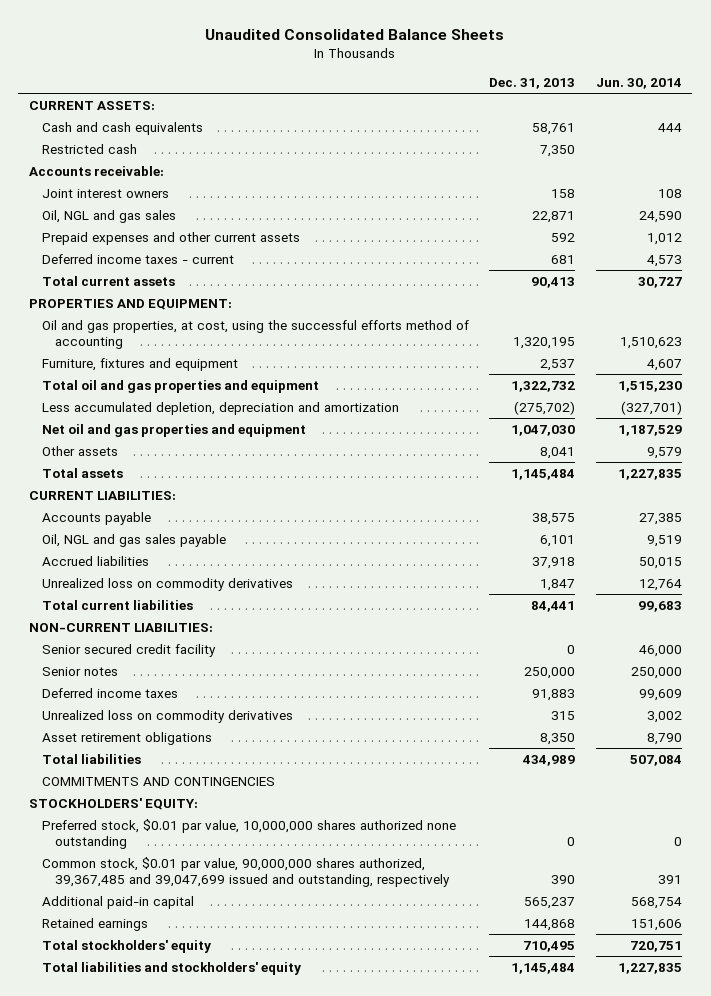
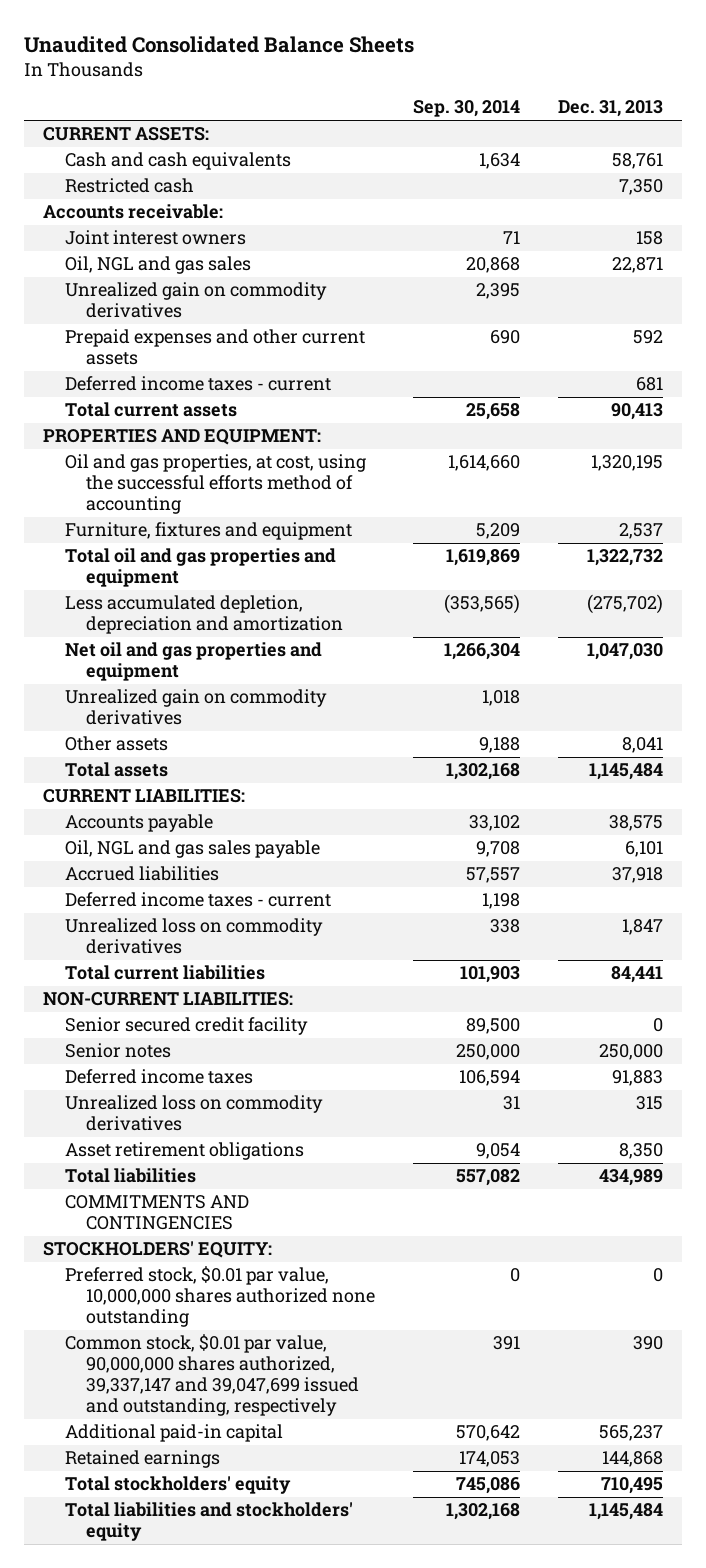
[595,78,682,90] Jun. 30, 2014 -> none
none -> [412,100,520,118] Sep. 30, 2014
none -> [64,282,327,319] Unrealized gain on commodity derivatives
none -> [64,689,327,726] Unrealized gain on commodity derivatives
none -> [64,892,331,908] Deferred income taxes - current
[41,856,450,887] Common stock, $0.01 par value, 90,000,000 shares authorized, 39,367,485 and 39,047,699 issued and outstanding, respectively -> [64,1334,359,1417] Common stock, $0.01 par value, 90,000,000 shares authorized, 39,337,147 and 39,047,699 issued and outstanding, respectively

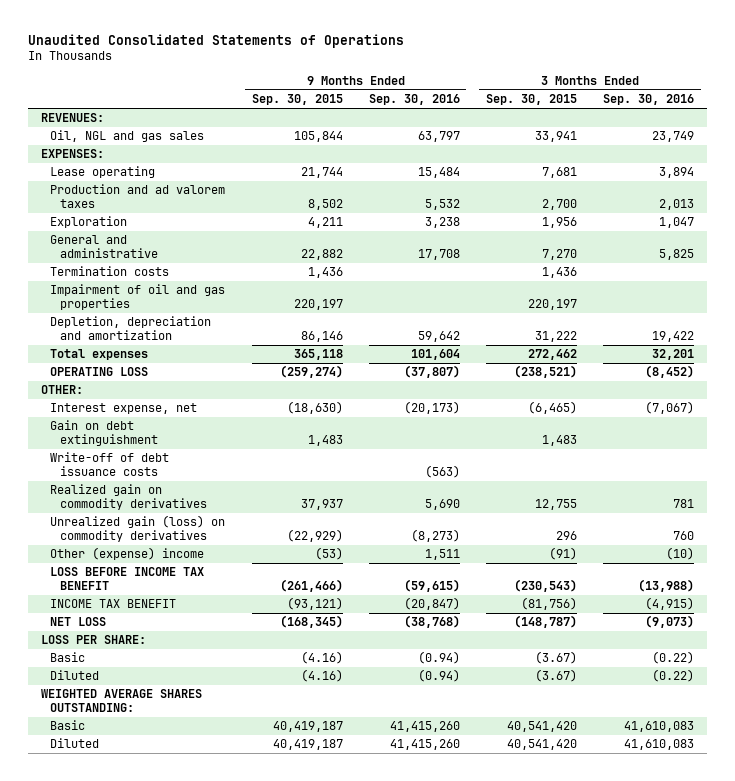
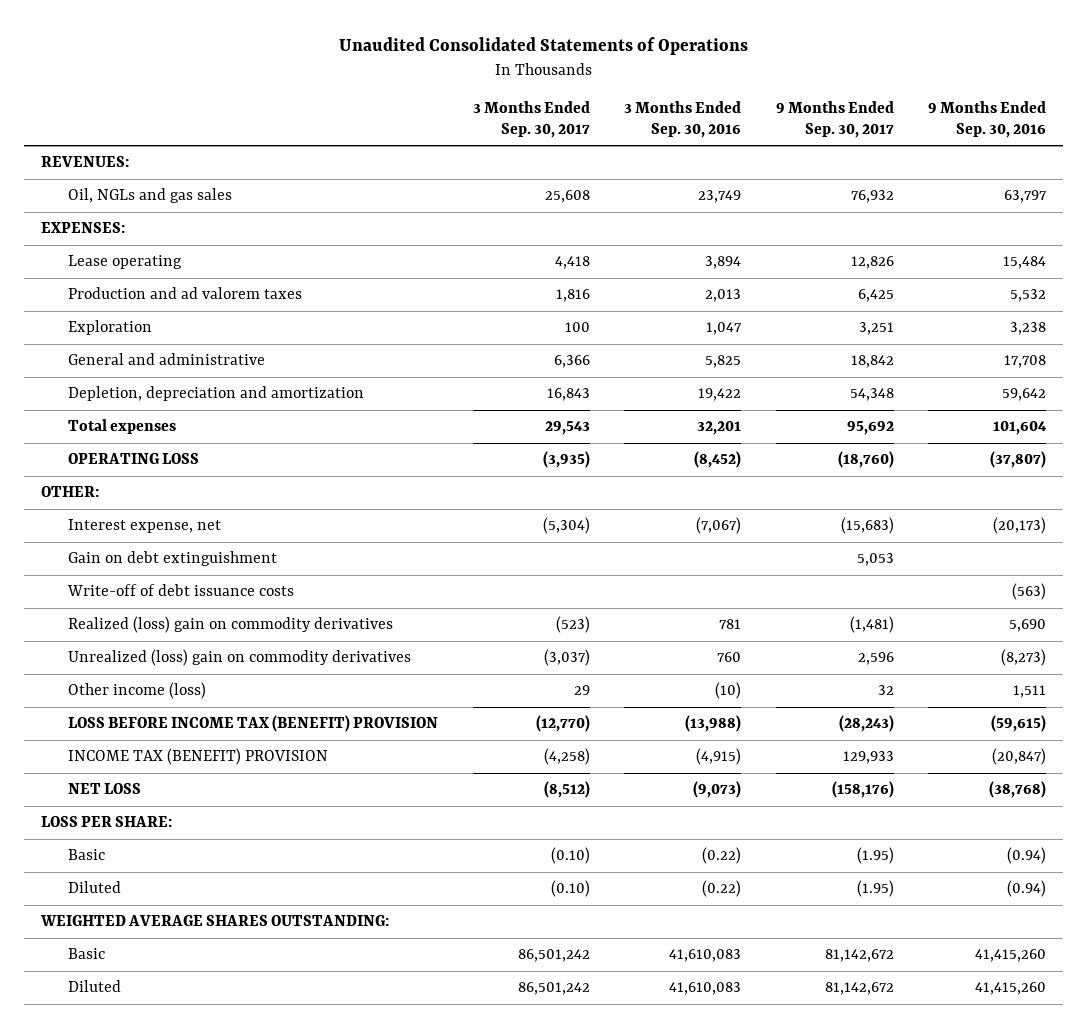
[251,94,343,106] Sep. 30, 2015 -> none
[486,94,578,106] Sep. 30, 2015 -> none
none -> [472,101,590,138] 3 Months Ended Sep. 30, 2017
none -> [775,101,894,138] 9 Months Ended Sep. 30, 2017
[50,130,205,143] Oil, NGL and gas sales -> [68,188,233,204] Oil, NGLs and gas sales
[50,266,170,277] Termination costs -> none
[50,284,226,310] Impairment of oil and gas properties -> none
[50,484,207,510] Realized gain on commodity derivatives -> [68,616,394,634] Realized (loss) gain on commodity derivatives
[50,515,226,542] Unrealized gain (loss) on commodity derivatives -> [68,649,412,667] Unrealized (loss) gain on commodity derivatives
[50,547,205,561] Other (expense) income -> [68,682,207,700] Other income (loss)
[50,567,205,590] LOSS BEFORE INCOME TAX BENEFIT -> [68,715,439,733] LOSS BEFORE INCOME TAX (BENEFIT) PROVISION
[50,599,177,609] INCOME TAX BENEFIT -> [68,748,329,766] INCOME TAX (BENEFIT) PROVISION

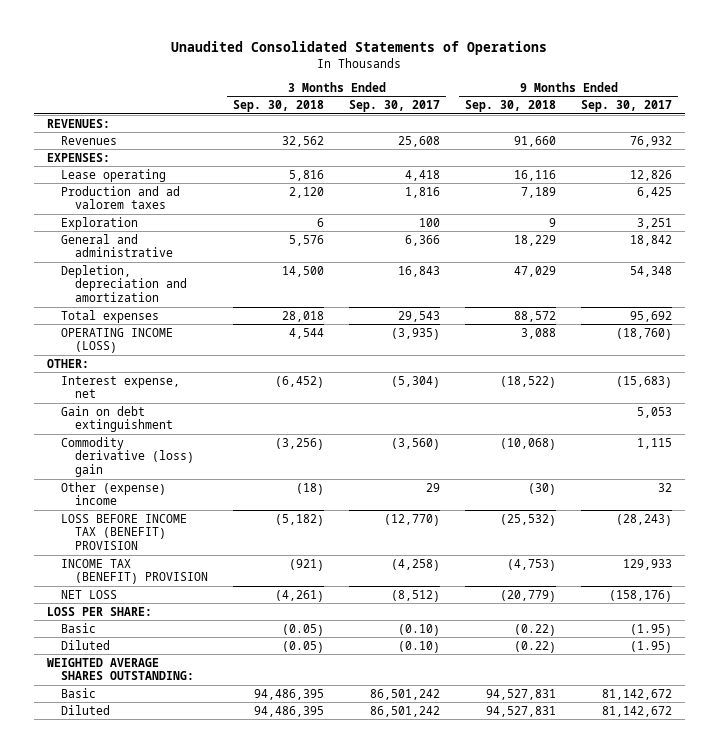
[624,101,742,138] 3 Months Ended Sep. 30, 2016 -> none
[927,101,1046,138] 9 Months Ended Sep. 30, 2016 -> none
none -> [233,100,325,113] Sep. 30, 2018
none -> [465,100,557,113] Sep. 30, 2018
[68,188,233,204] Oil, NGLs and gas sales -> [61,135,118,145] Revenues
[68,453,200,465] OPERATING LOSS -> [61,327,174,354] OPERATING INCOME (LOSS)
[67,584,295,597] Write-off of debt issuance costs -> none
[68,616,394,634] Realized (loss) gain on commodity derivatives -> none
[68,649,412,667] Unrealized (loss) gain on commodity derivatives -> none
none -> [61,436,195,478] Commodity derivative (loss) gain
[68,682,207,700] Other income (loss) -> [61,481,167,506] Other (expense) income

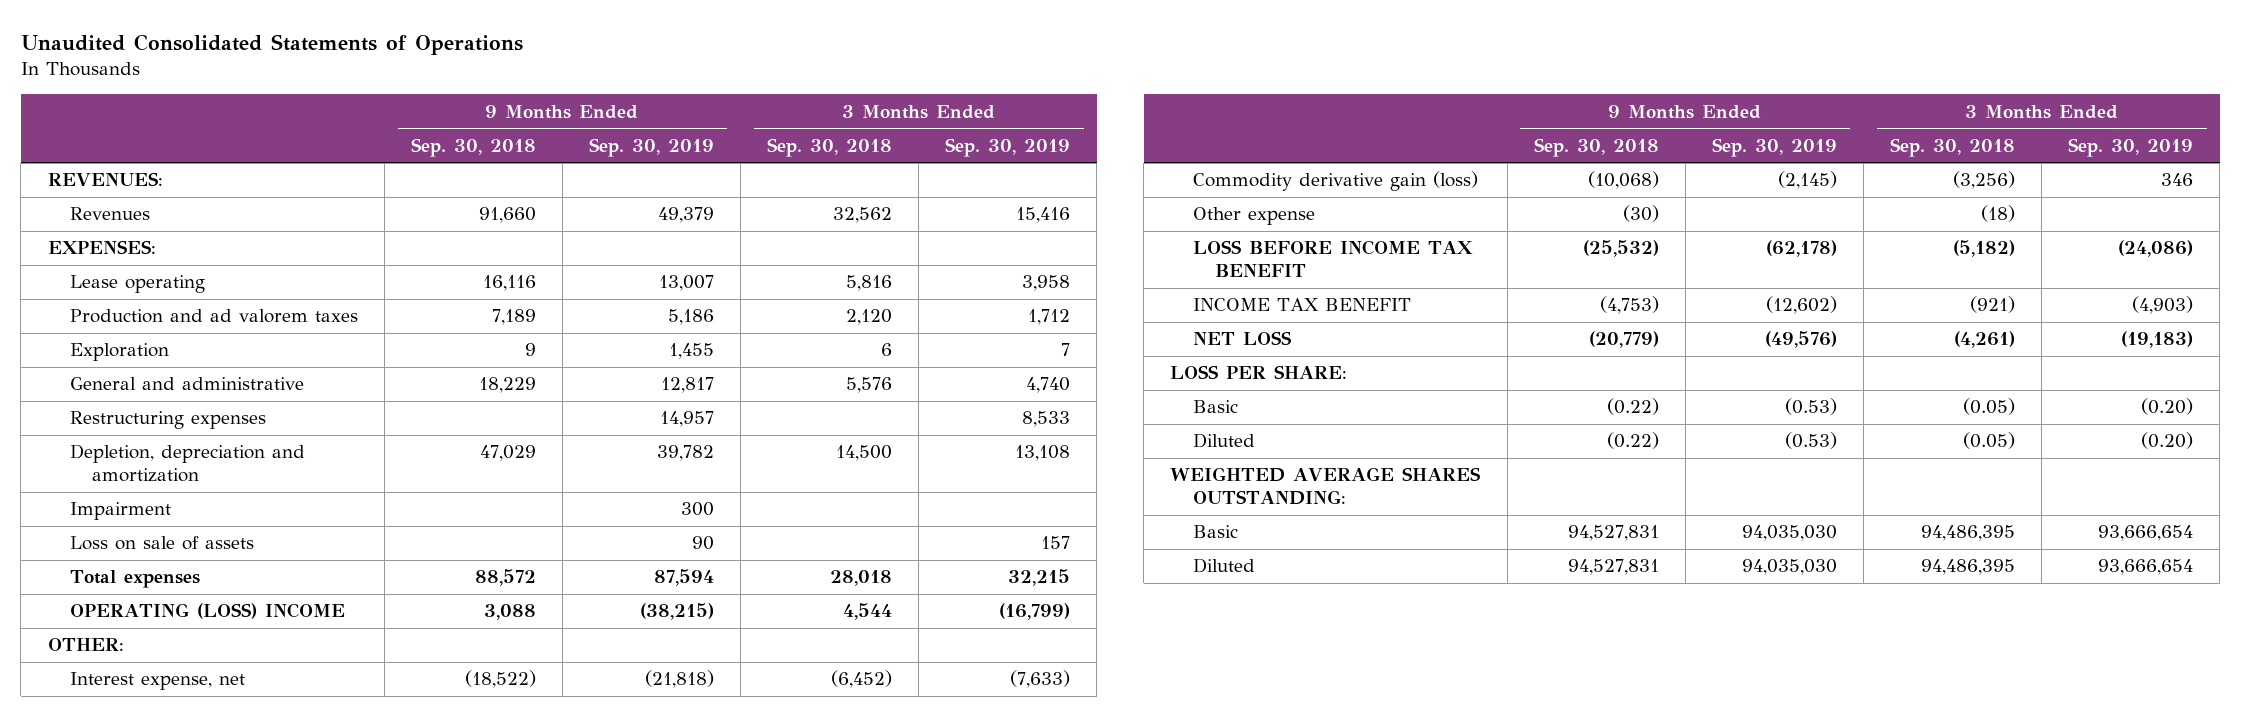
[349,100,441,113] Sep. 30, 2017 -> none
[581,100,673,113] Sep. 30, 2017 -> none
none -> [588,137,714,157] Sep. 30, 2019
none -> [945,137,1071,157] Sep. 30, 2019
none -> [69,411,266,430] Restructuring expenses
none -> [69,502,171,521] Impairment
none -> [69,536,254,551] Loss on sale of assets
[61,327,174,354] OPERATING INCOME (LOSS) -> [69,603,345,620] OPERATING (LOSS) INCOME
[61,405,174,433] Gain on debt extinguishment -> none
[61,436,195,478] Commodity derivative (loss) gain -> [1192,171,1478,192] Commodity derivative gain (loss)
[61,481,167,506] Other (expense) income -> [1192,207,1315,226] Other expense
[61,513,188,551] LOSS BEFORE INCOME TAX (BENEFIT) PROVISION -> [1192,240,1473,278] LOSS BEFORE INCOME TAX BENEFIT
[61,558,209,585] INCOME TAX (BENEFIT) PROVISION -> [1192,298,1411,312] INCOME TAX BENEFIT

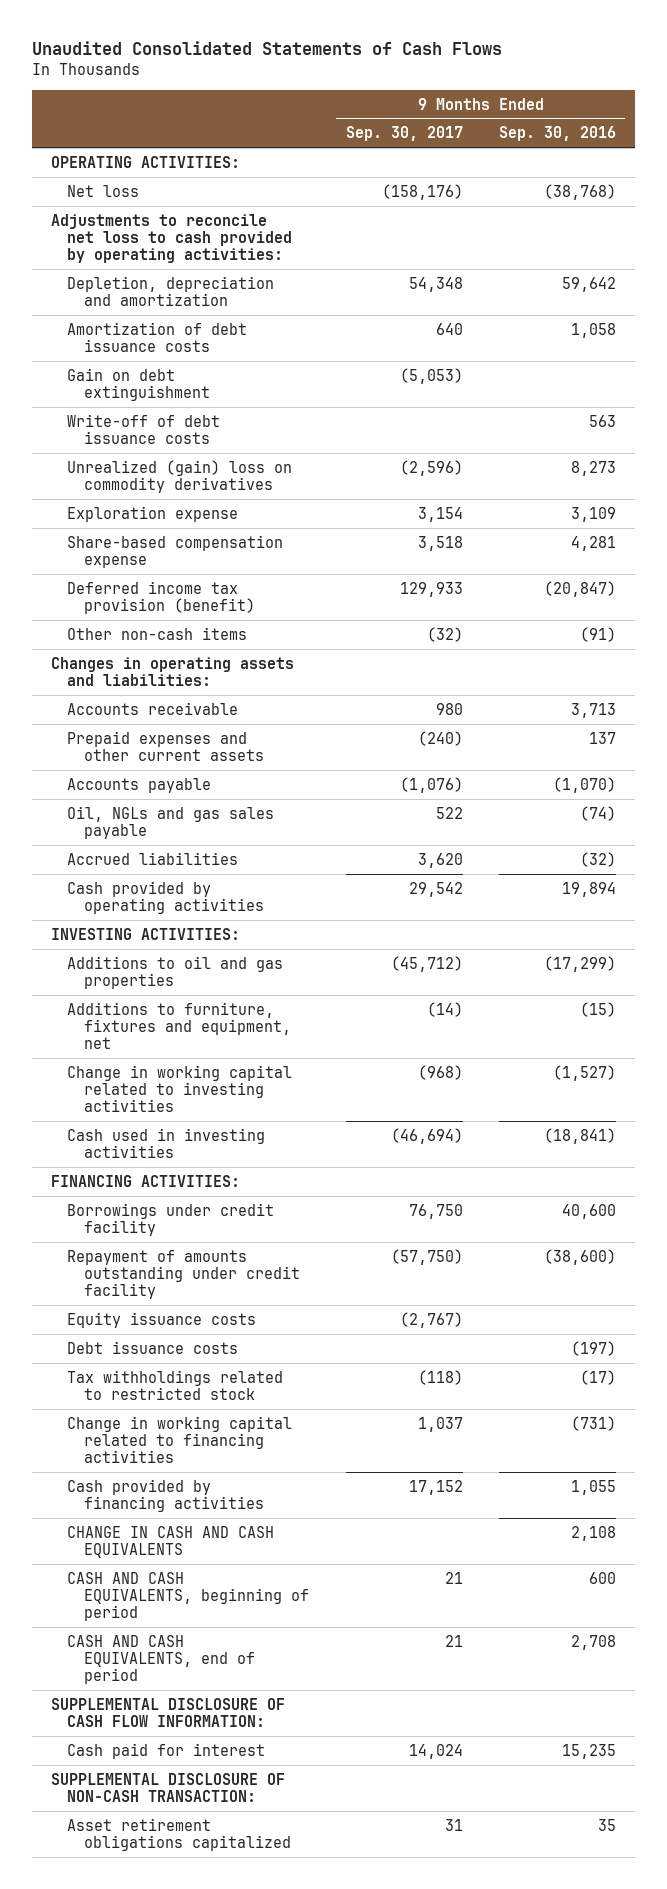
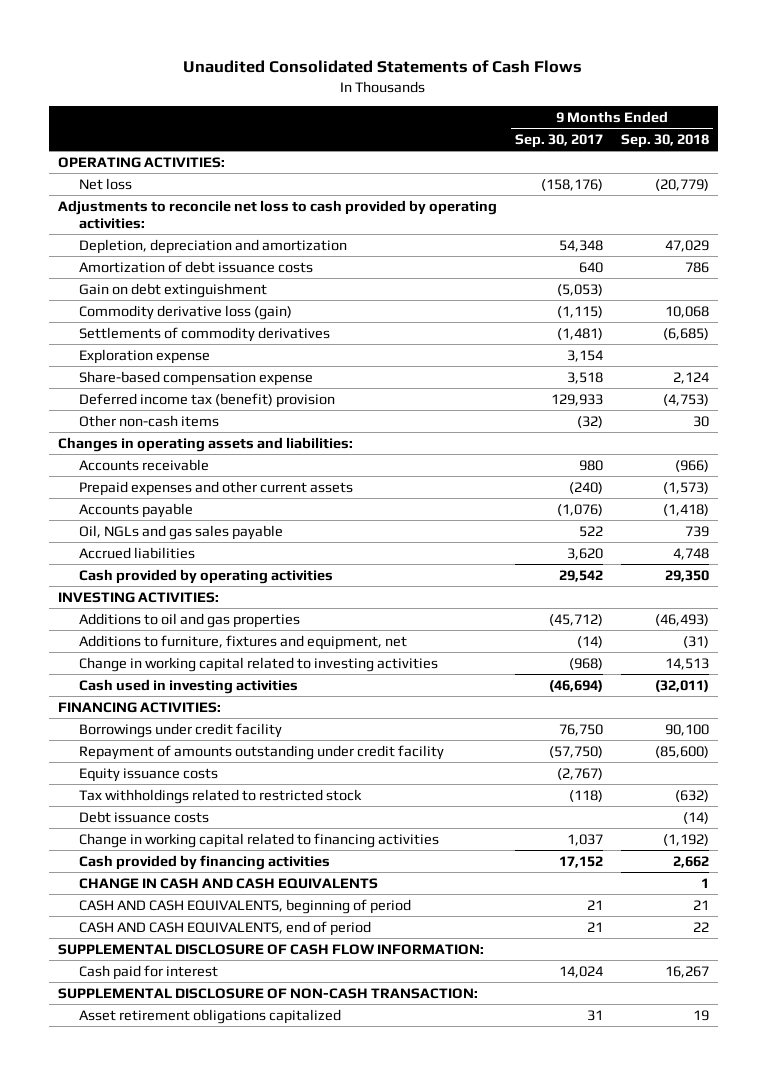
[499,126,617,142] Sep. 30, 2016 -> none
none -> [620,133,709,148] Sep. 30, 2018
[67,413,221,445] Write-off of debt issuance costs -> none
[67,459,293,494] Unrealized (gain) loss on commodity derivatives -> none
none -> [78,304,292,320] Commodity derivative loss (gain)
none -> [78,326,330,342] Settlements of commodity derivatives
[67,580,255,615] Deferred income tax provision (benefit) -> [78,392,335,408] Deferred income tax (benefit) provision
[67,1340,239,1354] Debt issuance costs -> [78,810,209,823] Debt issuance costs

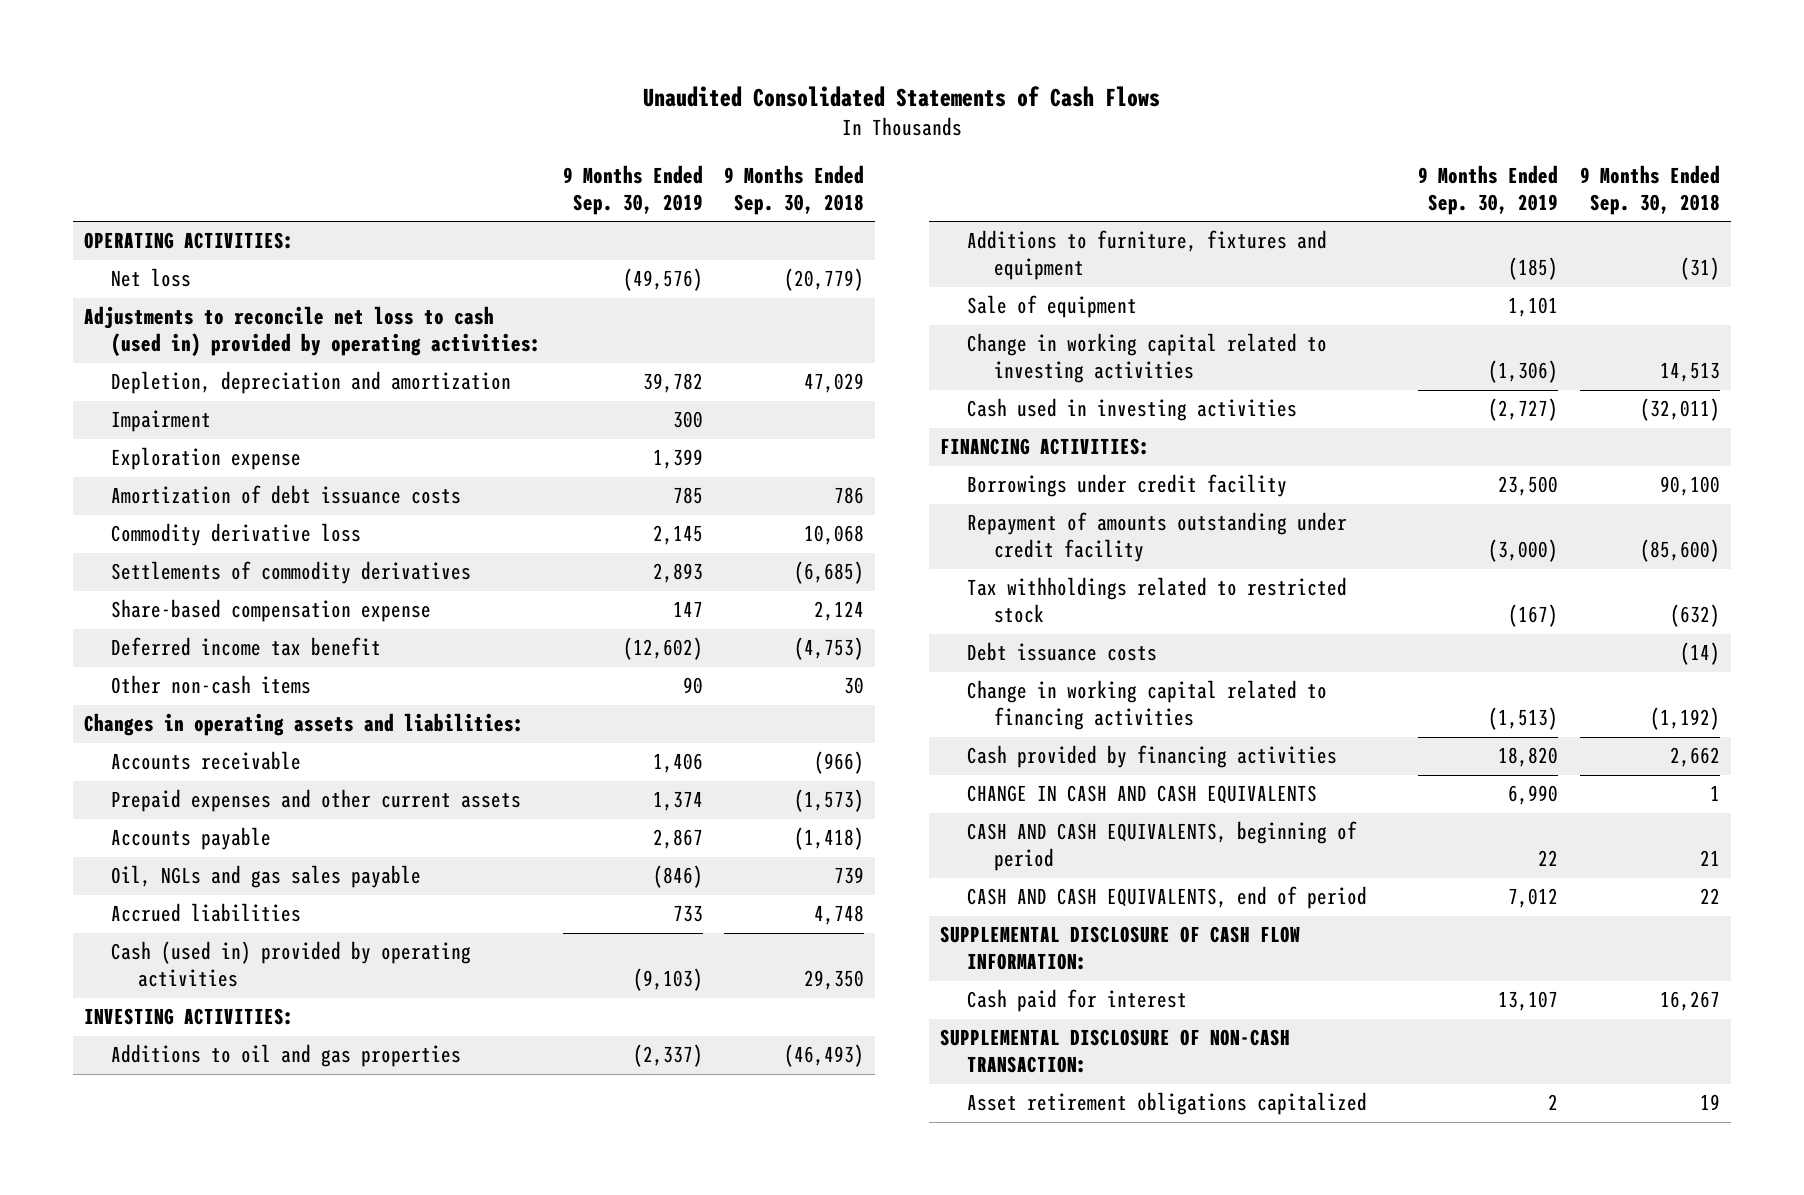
[514,133,603,148] Sep. 30, 2017 -> none
none -> [562,164,703,216] 9 Months Ended Sep. 30, 2019
[58,199,498,229] Adjustments to reconcile net loss to cash provided by operating activities: -> [83,306,541,357] Adjustments to reconcile net loss to cash (used in) provided by operating activities:
none -> [110,410,211,433] Impairment
[78,348,210,364] Exploration expense -> [110,447,301,471] Exploration expense
[78,282,267,298] Gain on debt extinguishment -> none
[78,304,292,320] Commodity derivative loss (gain) -> [110,523,361,547] Commodity derivative loss
[78,392,335,408] Deferred income tax (benefit) provision -> [110,637,381,657] Deferred income tax benefit
[78,568,333,584] Cash provided by operating activities -> [110,941,471,988] Cash (used in) provided by operating activities
[78,634,407,650] Additions to furniture, fixtures and equipment, net -> [966,230,1327,281] Additions to furniture, fixtures and equipment
none -> [966,295,1137,319] Sale of equipment
[78,767,218,782] Equity issuance costs -> none

